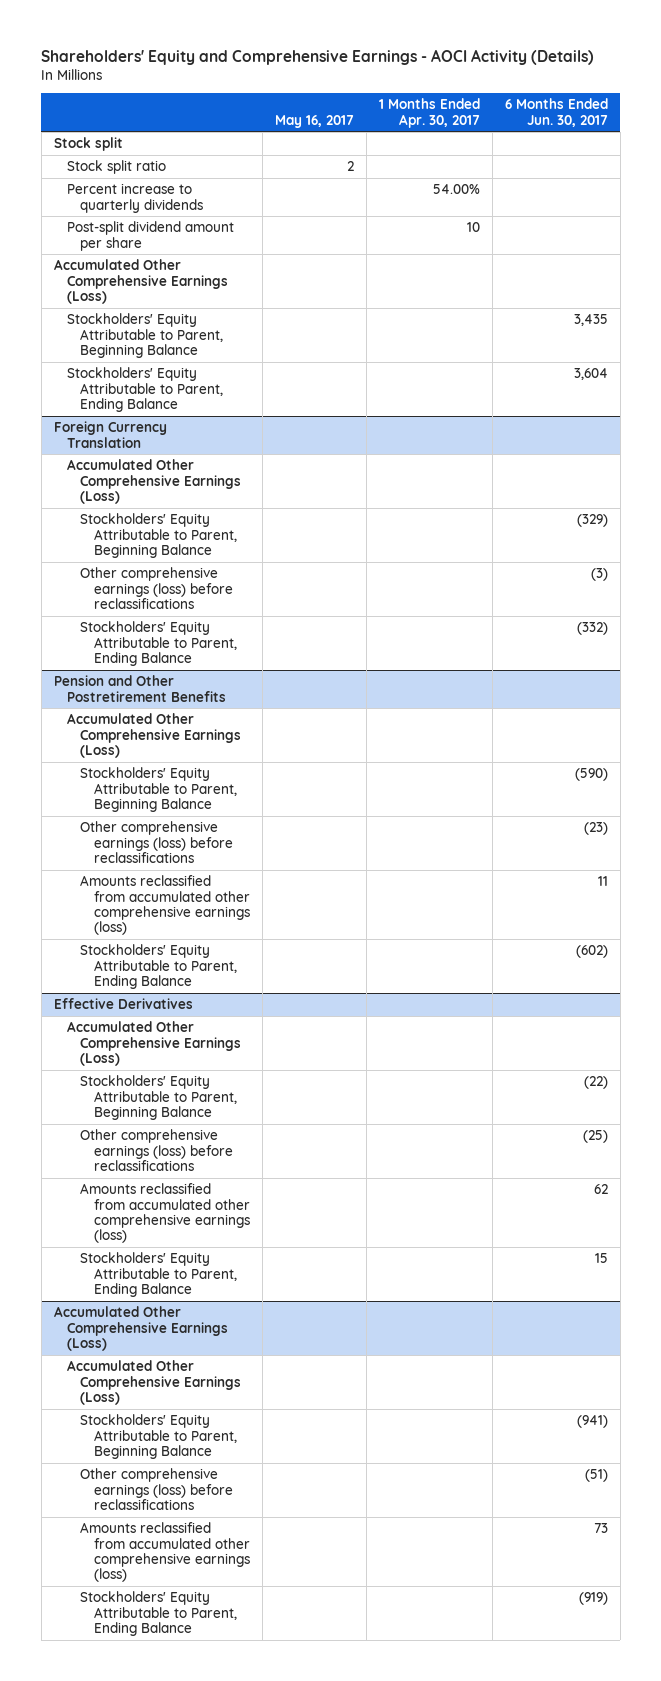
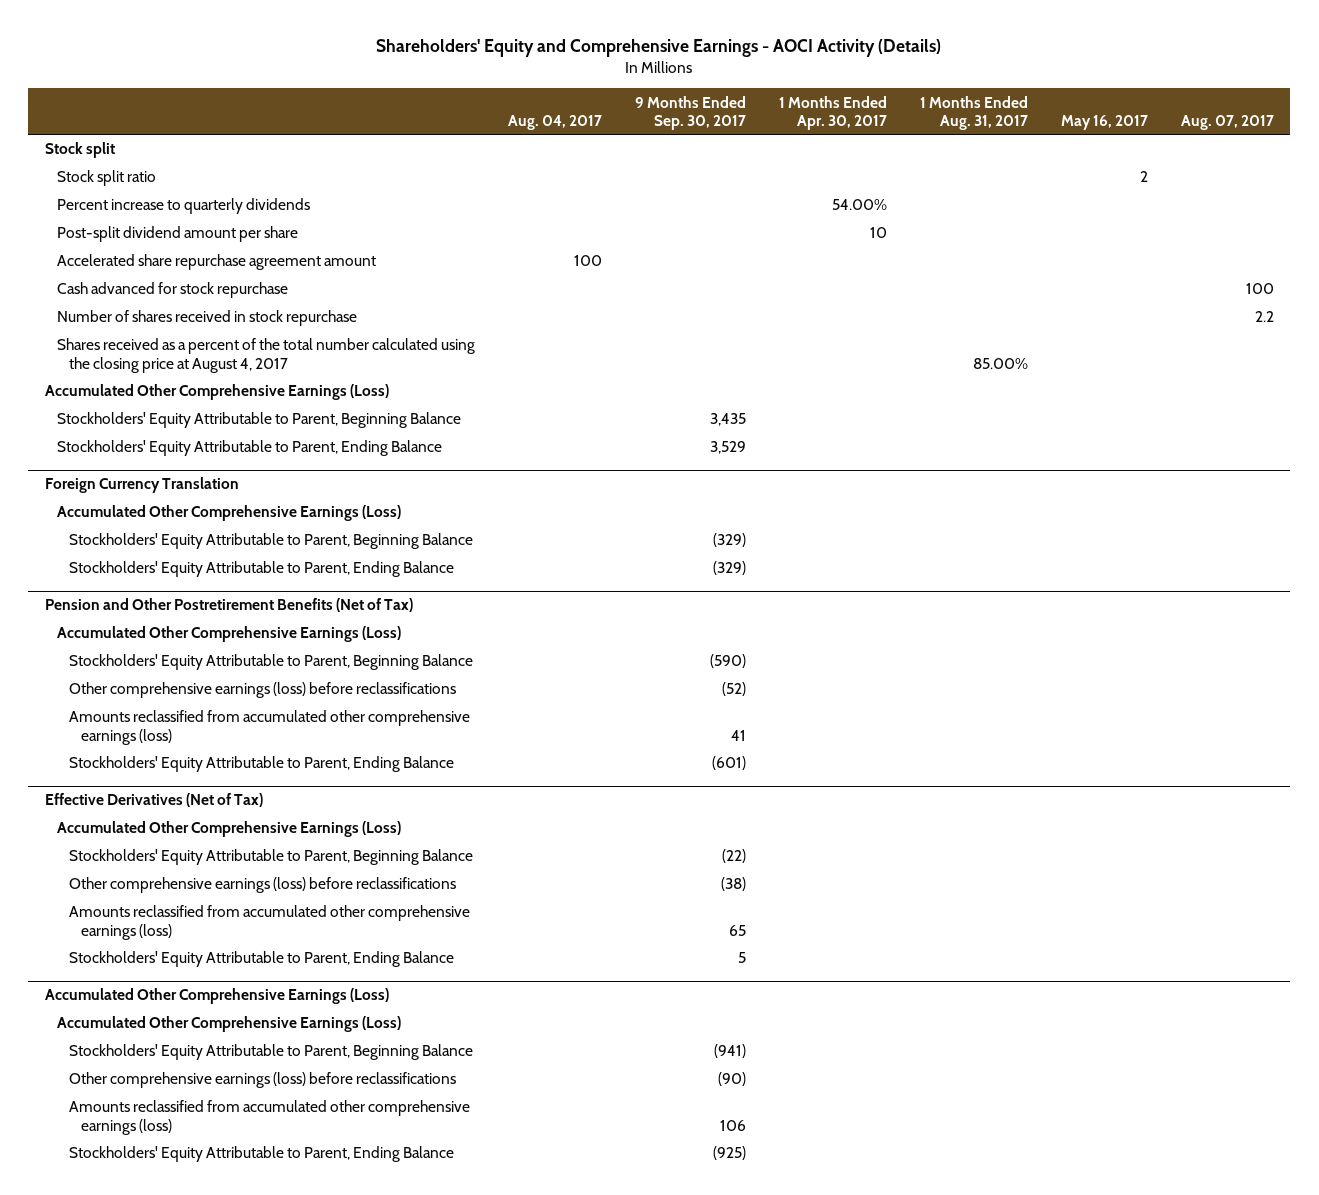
[504,98,608,127] 6 Months Ended Jun. 30, 2017 -> none
none -> [508,114,603,130] Aug. 04, 2017
none -> [635,95,747,130] 9 Months Ended Sep. 30, 2017
none -> [919,95,1028,130] 1 Months Ended Aug. 31, 2017
none -> [1180,114,1274,130] Aug. 07, 2017
none -> [57,254,377,271] Accelerated share repurchase agreement amount
none -> [57,282,289,299] Cash advanced for stock repurchase
none -> [57,310,358,327] Number of shares received in stock repurchase
none -> [57,338,476,373] Shares received as a percent of the total number calculated using the closing price at August 4, 2017
[80,567,233,610] Other comprehensive earnings (loss) before reclassifications -> none
[53,675,227,702] Pension and Other Postretirement Benefits -> [44,598,413,613] Pension and Other Postretirement Benefits (Net of Tax)
[53,998,193,1010] Effective Derivatives -> [44,793,263,808] Effective Derivatives (Net of Tax)

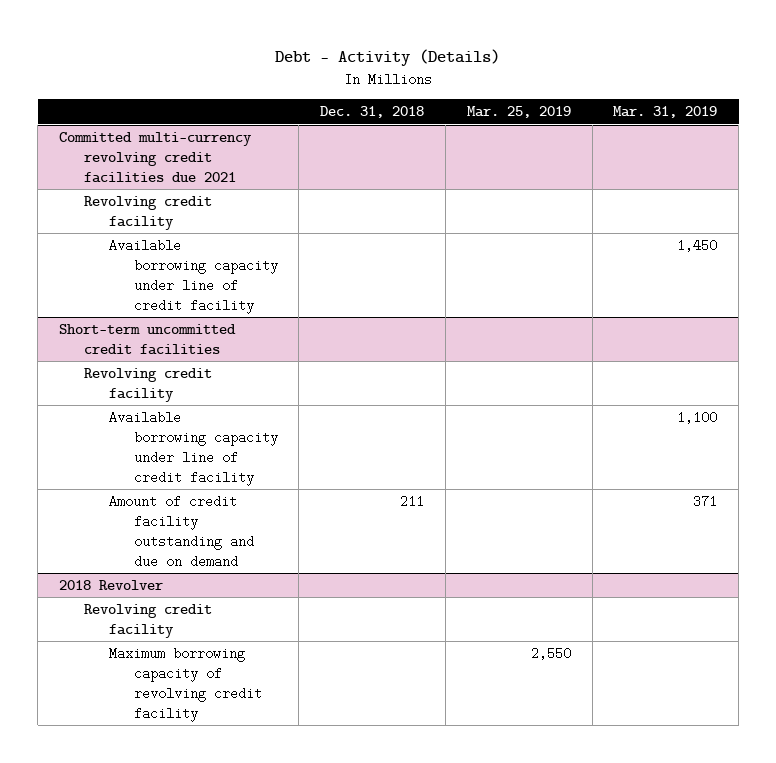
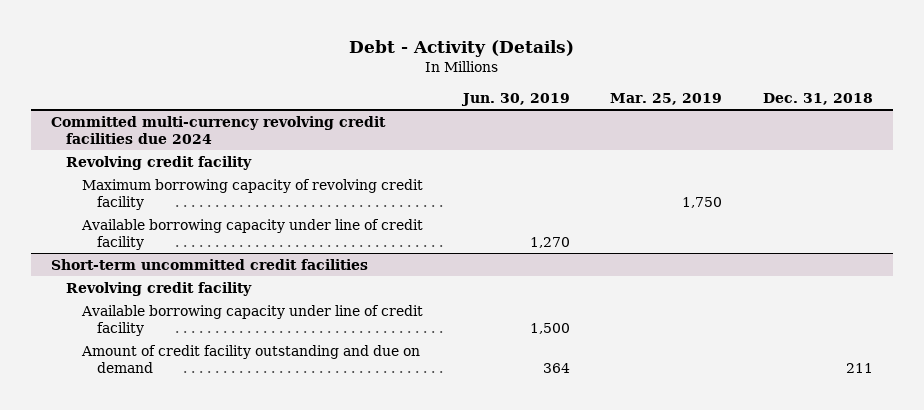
[613,106,718,119] Mar. 31, 2019 -> none
none -> [460,92,570,106] Jun. 30, 2019
[58,131,252,183] Committed multi-currency revolving credit facilities due 2021 -> [50,115,386,144] Committed multi-currency revolving credit facilities due 2024
none -> [81,178,423,210] Maximum borrowing capacity of revolving credit facility
[58,579,163,590] 2018 Revolver -> none
[83,603,212,638] Revolving credit facility -> none
[108,646,262,722] Maximum borrowing capacity of revolving credit facility -> none

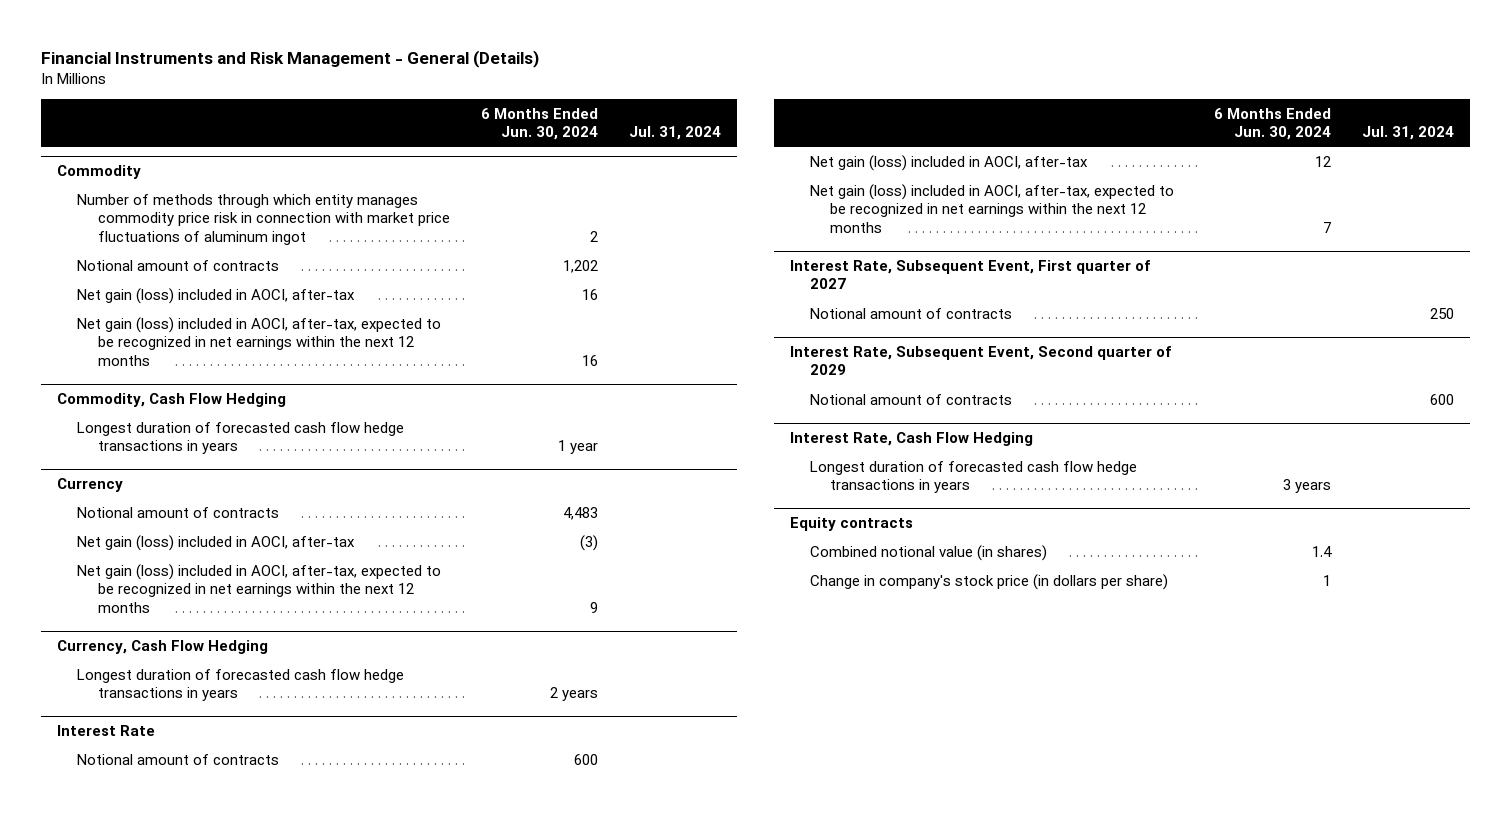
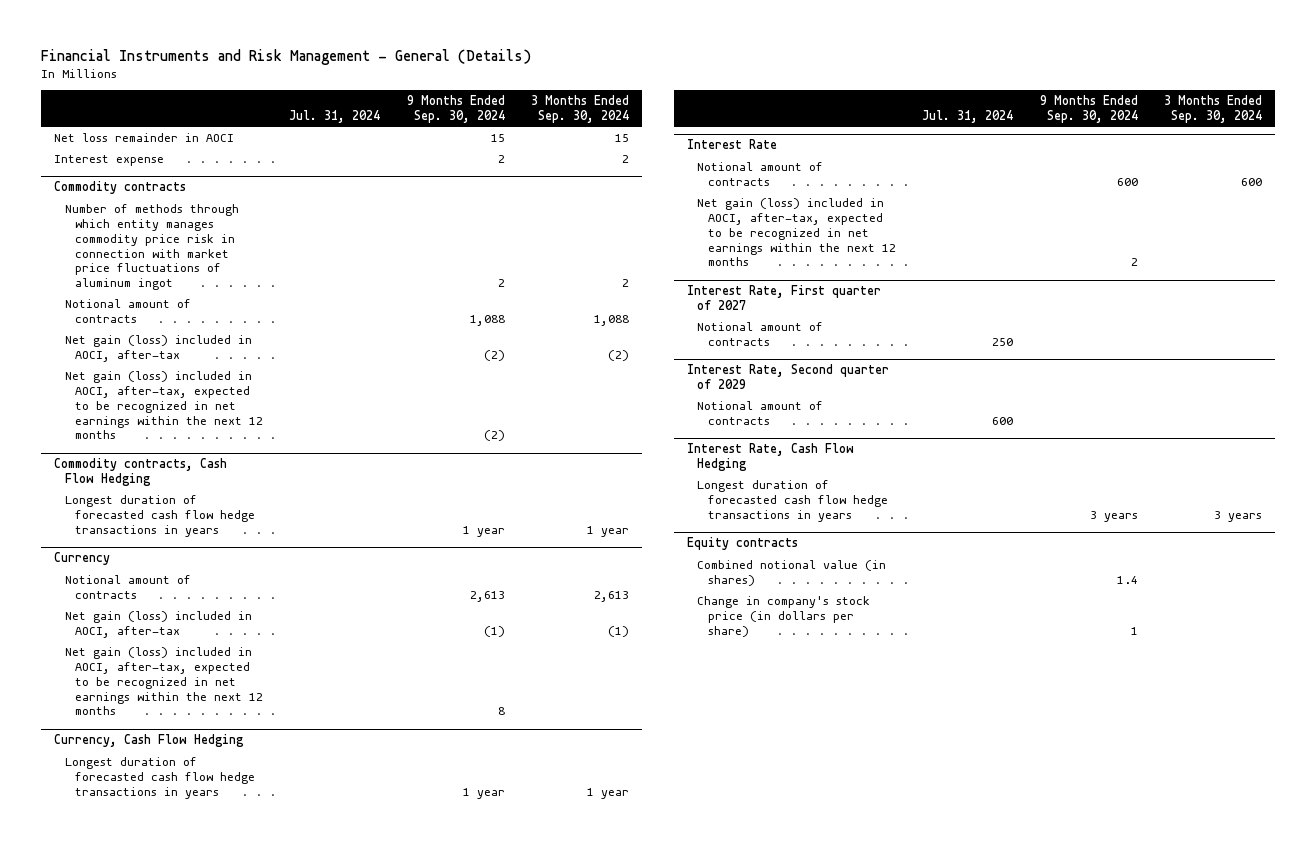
[480,107,598,141] 6 Months Ended Jun. 30, 2024 -> none
none -> [406,95,505,124] 9 Months Ended Sep. 30, 2024
none -> [531,95,630,124] 3 Months Ended Sep. 30, 2024
none -> [54,132,235,142] Net loss remainder in AOCI
none -> [54,154,165,166] Interest expense
[56,164,141,179] Commodity -> [54,181,187,195] Commodity contracts
[56,392,286,407] Commodity, Cash Flow Hedging -> [54,458,228,487] Commodity contracts, Cash Flow Hedging
[809,154,1088,171] Net gain (loss) included in AOCI, after-tax -> none
[789,259,1151,290] Interest Rate, Subsequent Event, First quarter of 2027 -> [687,285,882,311] Interest Rate, First quarter of 2027
[789,345,1172,376] Interest Rate, Subsequent Event, Second quarter of 2029 -> [687,364,890,390] Interest Rate, Second quarter of 2029

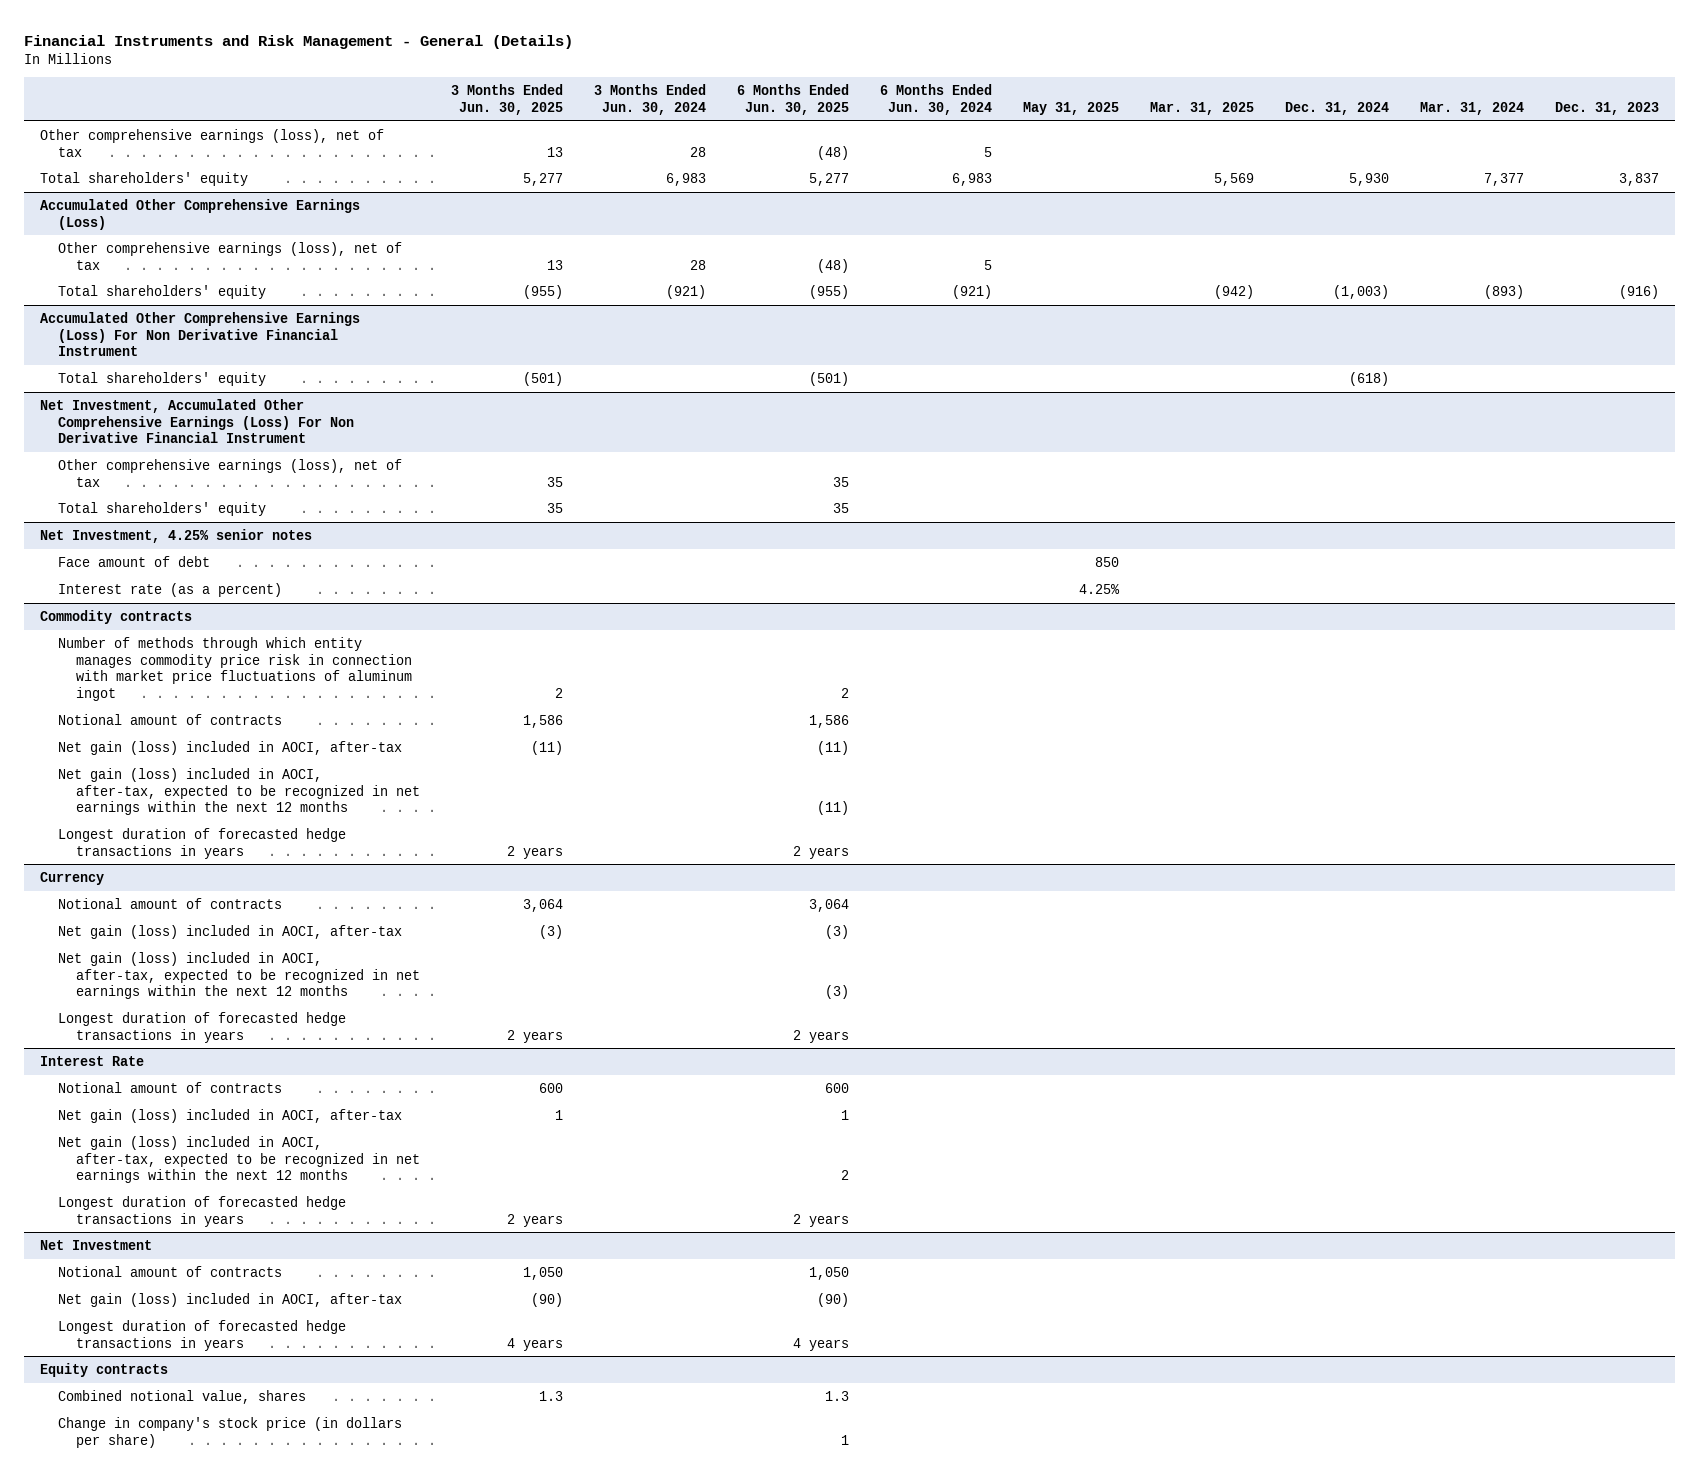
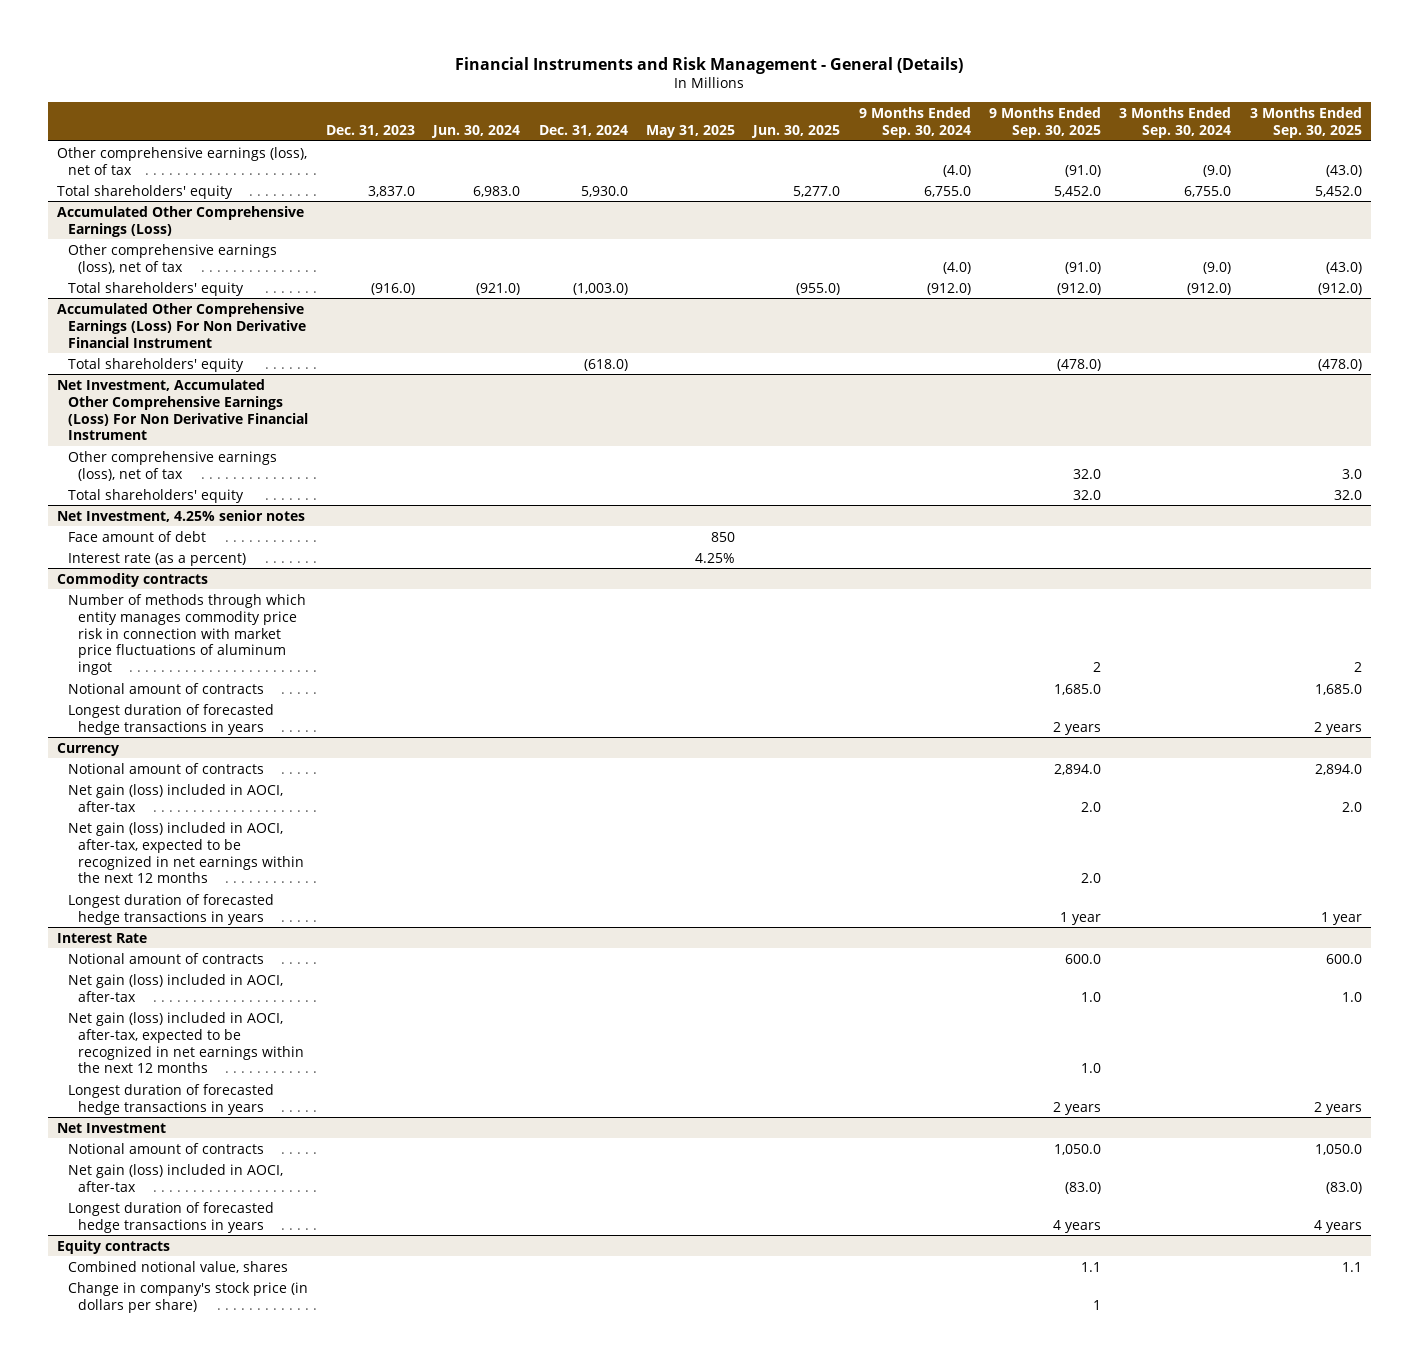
[451,84,564,115] 3 Months Ended Jun. 30, 2025 -> none
[594,84,707,115] 3 Months Ended Jun. 30, 2024 -> none
[737,84,850,115] 6 Months Ended Jun. 30, 2025 -> none
[880,84,993,115] 6 Months Ended Jun. 30, 2024 -> none
[1150,101,1255,115] Mar. 31, 2025 -> none
[1420,101,1525,115] Mar. 31, 2024 -> none
none -> [431,124,521,138] Jun. 30, 2024
none -> [751,124,841,138] Jun. 30, 2025
none -> [858,106,971,138] 9 Months Ended Sep. 30, 2024
none -> [988,106,1101,138] 9 Months Ended Sep. 30, 2025
none -> [1119,106,1232,138] 3 Months Ended Sep. 30, 2024
none -> [1249,106,1362,138] 3 Months Ended Sep. 30, 2025
[1349,172,1390,186] 5,930 -> [580,185,628,197] 5,930.0
[1619,172,1660,186] 3,837 -> [367,185,415,197] 3,837.0
[1333,284,1390,299] (1,003) -> [572,282,628,295] (1,003.0)
[1619,284,1660,299] (916) -> [370,282,415,295] (916.0)
[1349,371,1390,386] (618) -> [583,358,628,371] (618.0)
[58,740,403,755] Net gain (loss) included in AOCI, after-tax -> none
[58,767,421,816] Net gain (loss) included in AOCI, after-tax, expected to be recognized in net earnings within the next 12 months -> none

